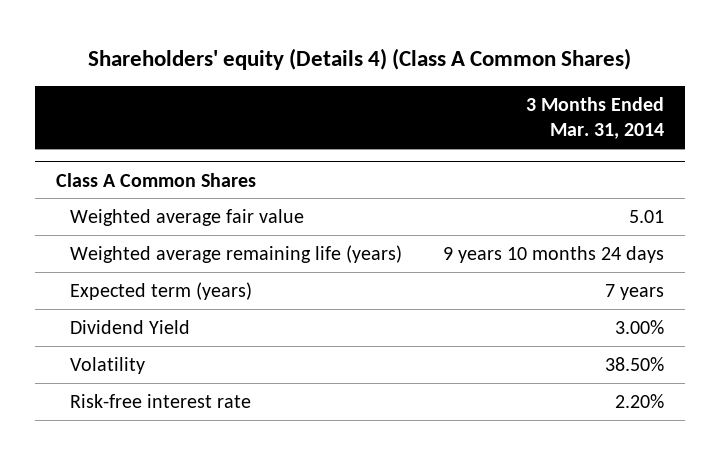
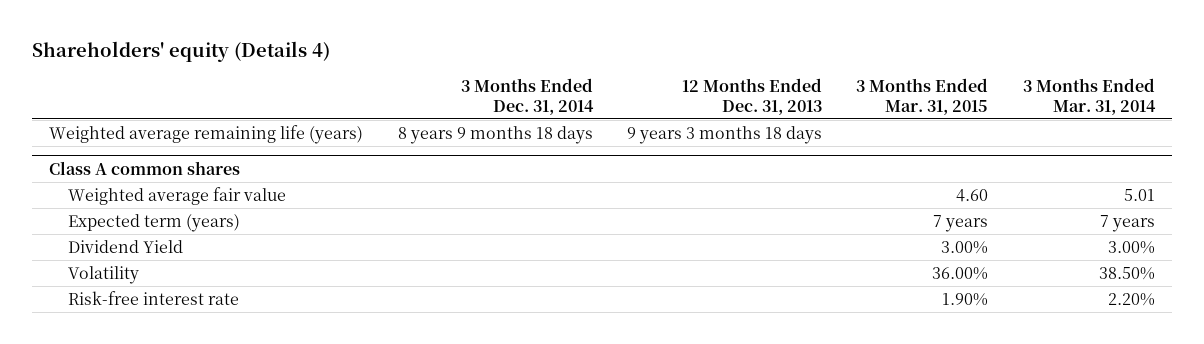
[88,48,632,71] Shareholders' equity (Details 4) (Class A Common Shares) -> [31,41,330,63] Shareholders' equity (Details 4)
none -> [460,77,594,115] 3 Months Ended Dec. 31, 2014
none -> [681,77,822,115] 12 Months Ended Dec. 31, 2013
none -> [856,77,989,115] 3 Months Ended Mar. 31, 2015
none -> [49,124,364,144] Weighted average remaining life (years)
[55,172,256,187] Class A Common Shares -> [49,160,241,175] Class A common shares
[69,244,402,263] Weighted average remaining life (years) -> none

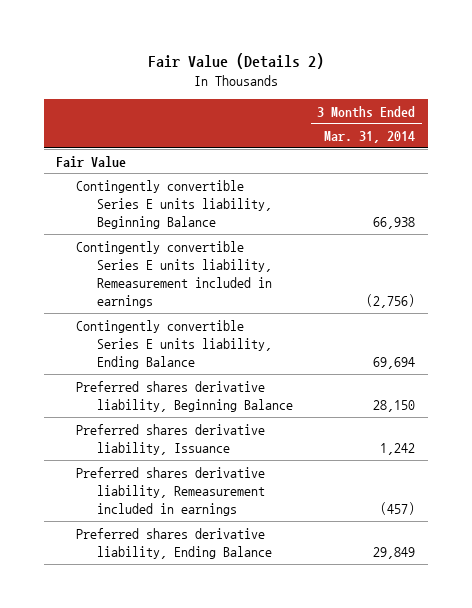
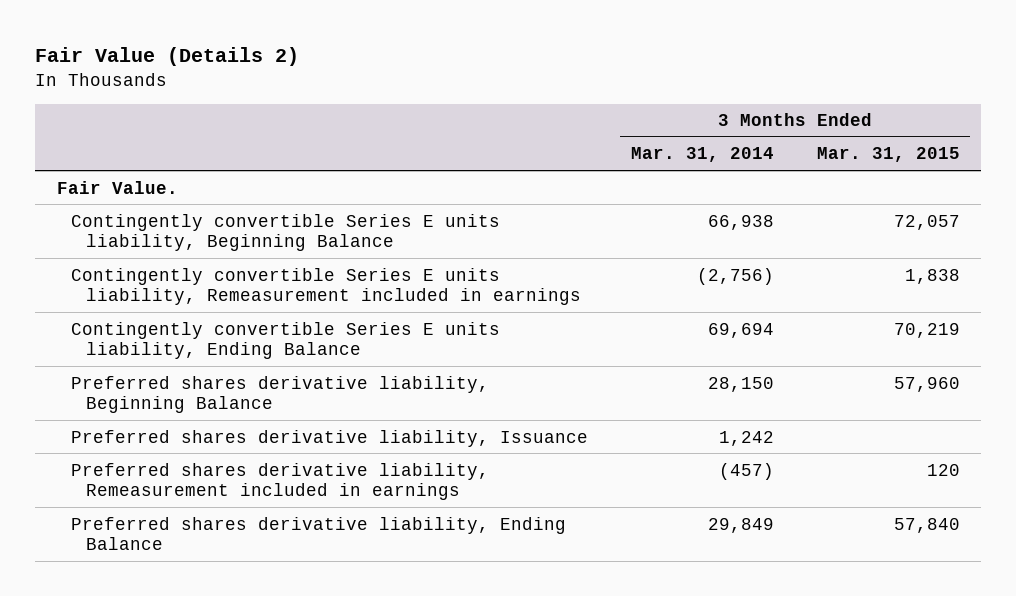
none -> [816,147,960,163] Mar. 31, 2015
[56,155,127,167] Fair Value -> [56,180,178,194] Fair Value.

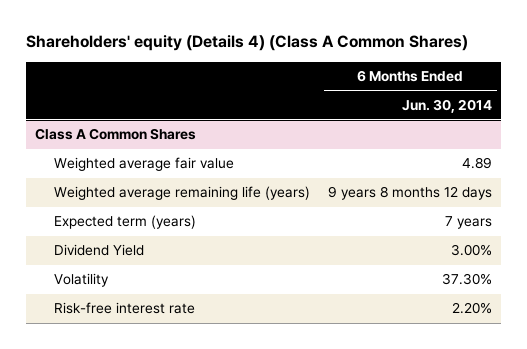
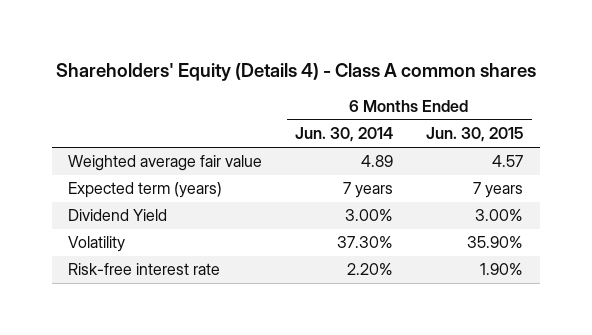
[25,35,468,52] Shareholders' equity (Details 4) (Class A Common Shares) -> [55,62,536,81] Shareholders' Equity (Details 4) - Class A common shares
none -> [426,127,524,143] Jun. 30, 2015
[34,128,196,141] Class A Common Shares -> none
[54,186,311,201] Weighted average remaining life (years) -> none

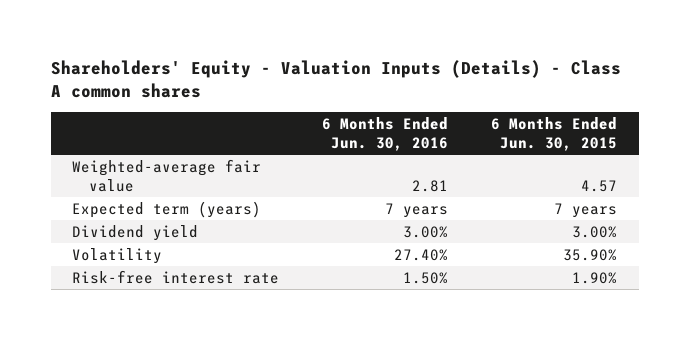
[55,62,536,81] Shareholders' Equity (Details 4) - Class A common shares -> [50,59,621,99] Shareholders' Equity - Valuation Inputs (Details) - Class A common shares
[295,127,394,143] Jun. 30, 2014 -> none
none -> [322,117,449,151] 6 Months Ended Jun. 30, 2016
[68,155,263,172] Weighted average fair value -> [72,158,262,192] Weighted-average fair value
[68,209,168,222] Dividend Yield -> [72,224,199,241] Dividend yield

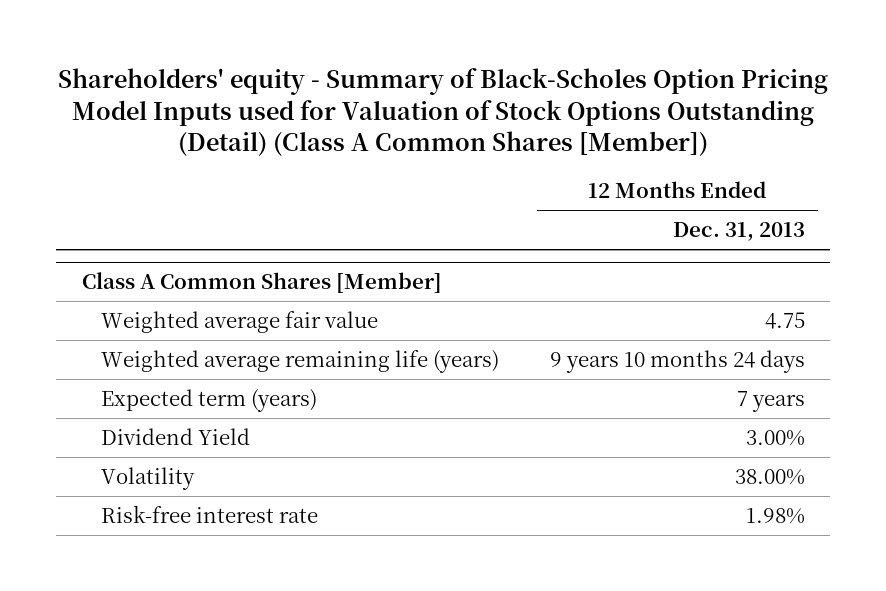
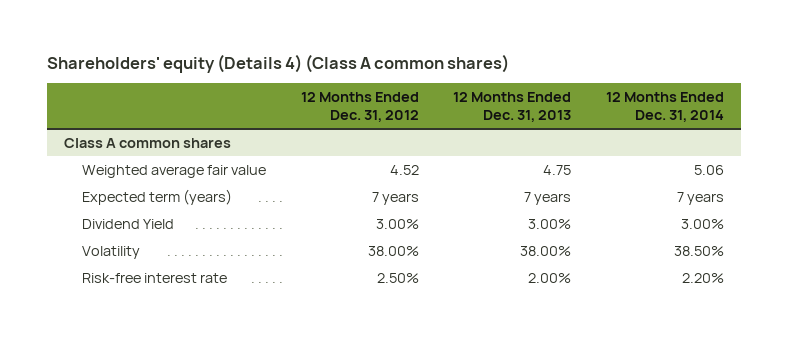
[58,67,829,157] Shareholders' equity - Summary of Black-Scholes Option Pricing Model Inputs used for Valuation of Stock Options Outstanding (Detail) (Class A Common Shares [Member]) -> [46,54,509,74] Shareholders' equity (Details 4) (Class A common shares)
none -> [300,91,419,123] 12 Months Ended Dec. 31, 2012
none -> [606,91,725,123] 12 Months Ended Dec. 31, 2014
[81,271,442,293] Class A Common Shares [Member] -> [64,137,232,148] Class A common shares
[101,349,500,373] Weighted average remaining life (years) -> none
[745,507,805,524] 1.98% -> [528,272,572,283] 2.00%

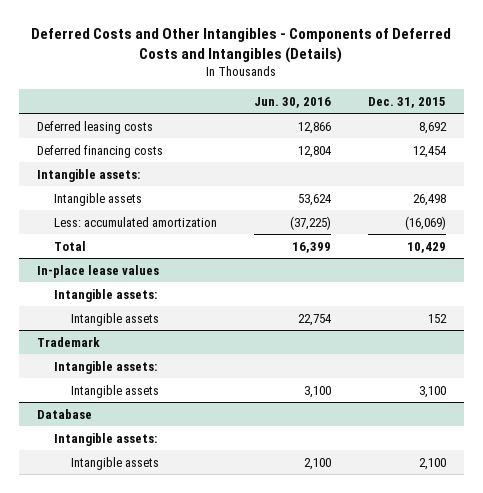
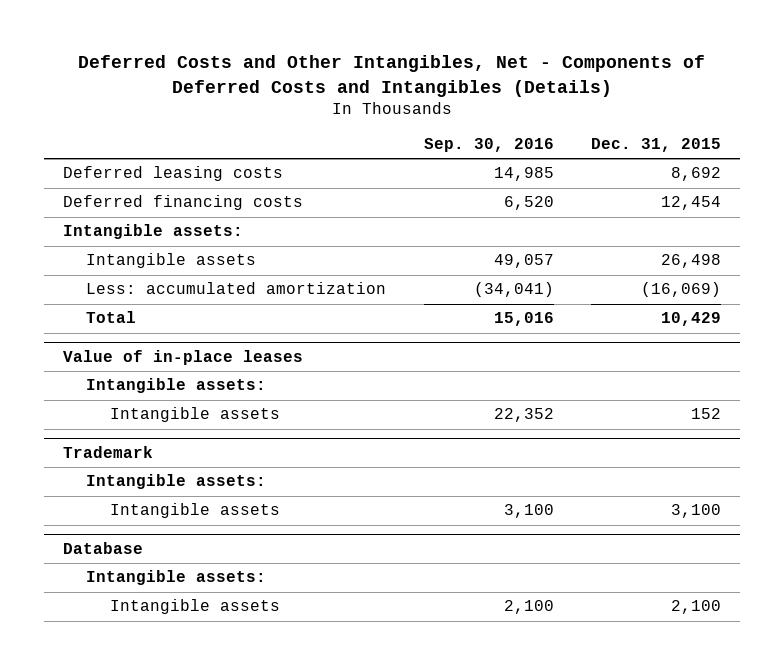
[31,27,452,63] Deferred Costs and Other Intangibles - Components of Deferred Costs and Intangibles (Details) -> [77,55,705,97] Deferred Costs and Other Intangibles, Net - Components of Deferred Costs and Intangibles (Details)
[253,96,331,108] Jun. 30, 2016 -> none
none -> [423,138,554,153] Sep. 30, 2016
[36,264,159,278] In-place lease values -> [62,350,303,366] Value of in-place leases

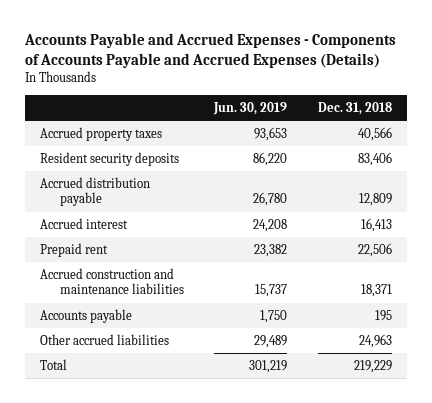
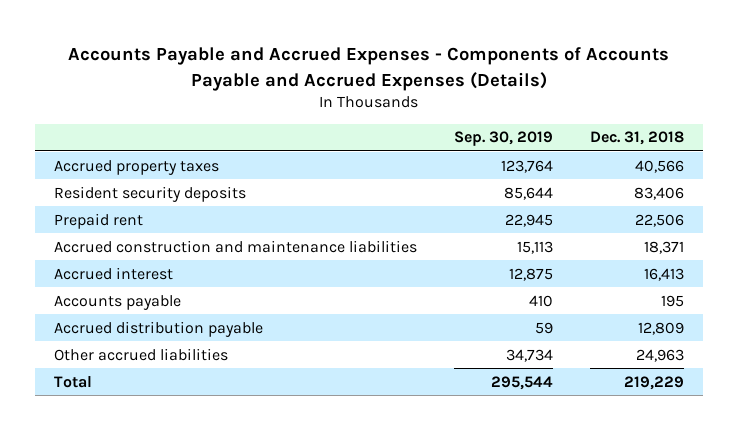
[213,102,288,116] Jun. 30, 2019 -> none
none -> [453,131,553,147] Sep. 30, 2019
[39,217,128,229] Accrued interest -> [53,266,173,280] Accrued interest
[39,176,150,207] Accrued distribution payable -> [53,320,263,337] Accrued distribution payable

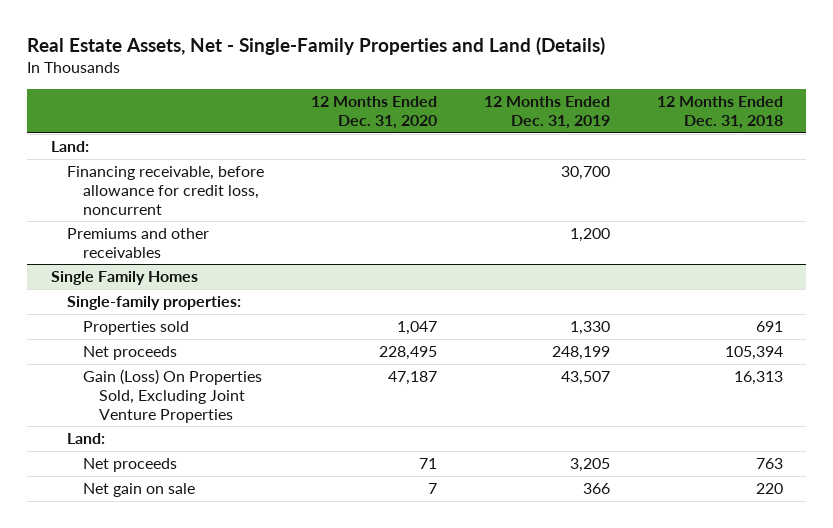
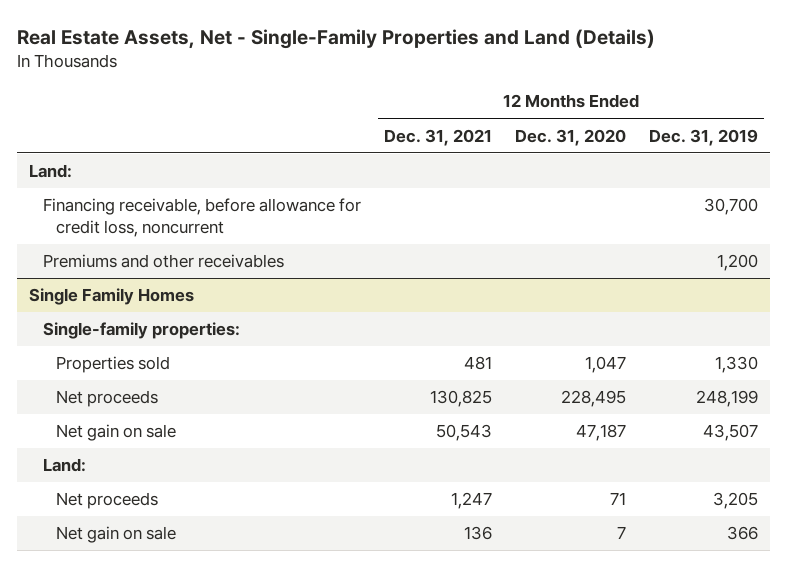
[656,96,783,130] 12 Months Ended Dec. 31, 2018 -> none
none -> [383,128,492,146] Dec. 31, 2021
[83,369,263,423] Gain (Loss) On Properties Sold, Excluding Joint Venture Properties -> [56,424,177,442] Net gain on sale

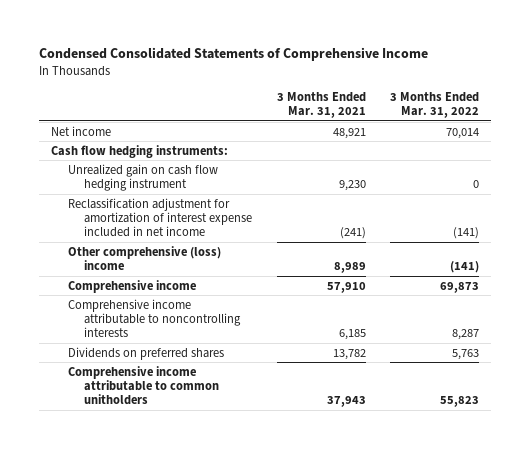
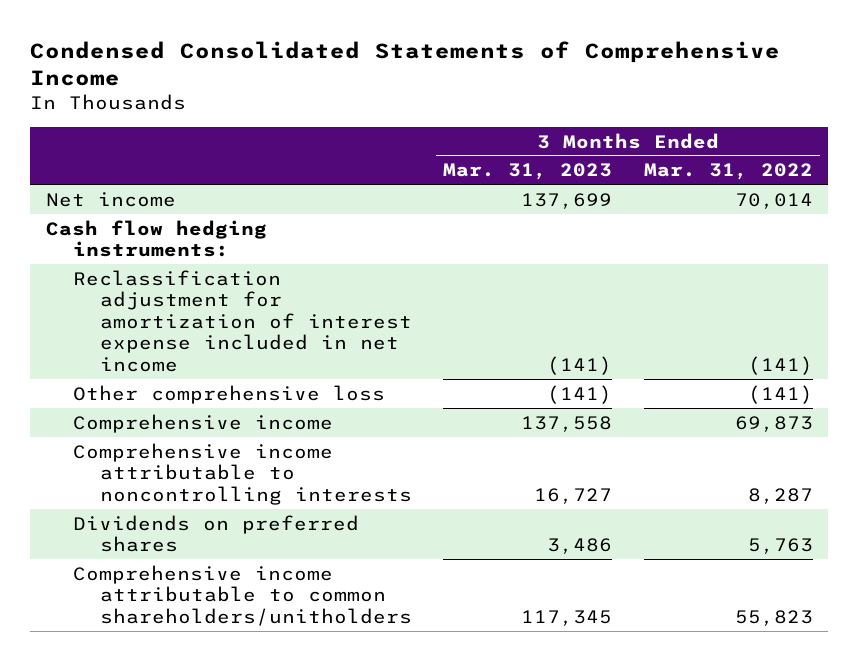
[276,91,366,119] 3 Months Ended Mar. 31, 2021 -> none
none -> [443,163,613,181] Mar. 31, 2023
[67,163,218,192] Unrealized gain on cash flow hedging instrument -> none
[67,245,221,271] Other comprehensive (loss) income -> [72,384,385,404] Other comprehensive loss
[67,365,220,406] Comprehensive income attributable to common unitholders -> [72,564,413,626] Comprehensive income attributable to common shareholders/unitholders

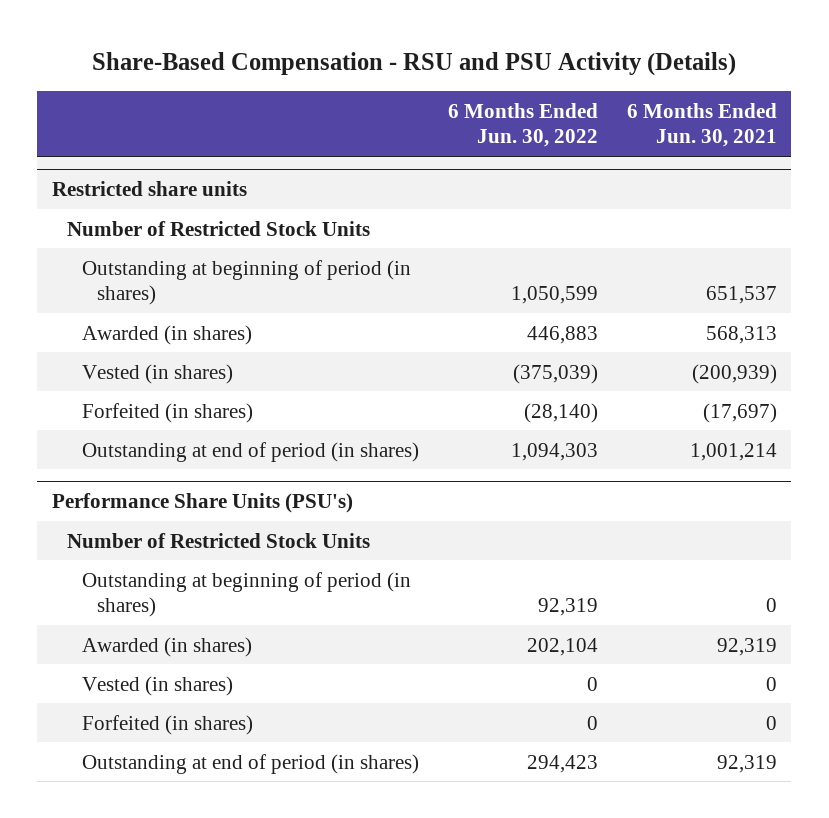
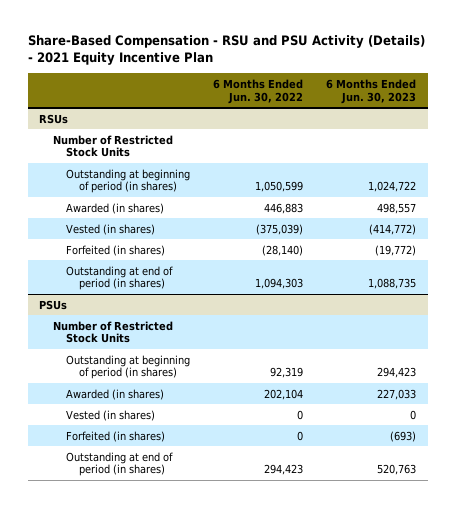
[92,52,737,77] Share-Based Compensation - RSU and PSU Activity (Details) -> [27,34,425,66] Share-Based Compensation - RSU and PSU Activity (Details) - 2021 Equity Incentive Plan
[626,102,777,148] 6 Months Ended Jun. 30, 2021 -> none
none -> [326,78,417,104] 6 Months Ended Jun. 30, 2023
[51,181,247,197] Restricted share units -> [39,113,69,124] RSUs
[51,493,353,514] Performance Share Units (PSU's) -> [39,299,68,310] PSUs

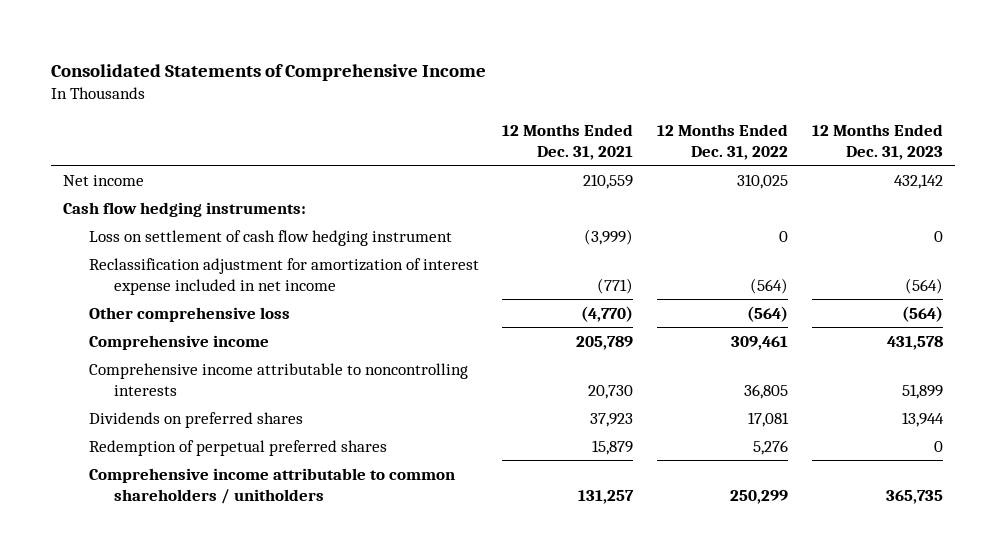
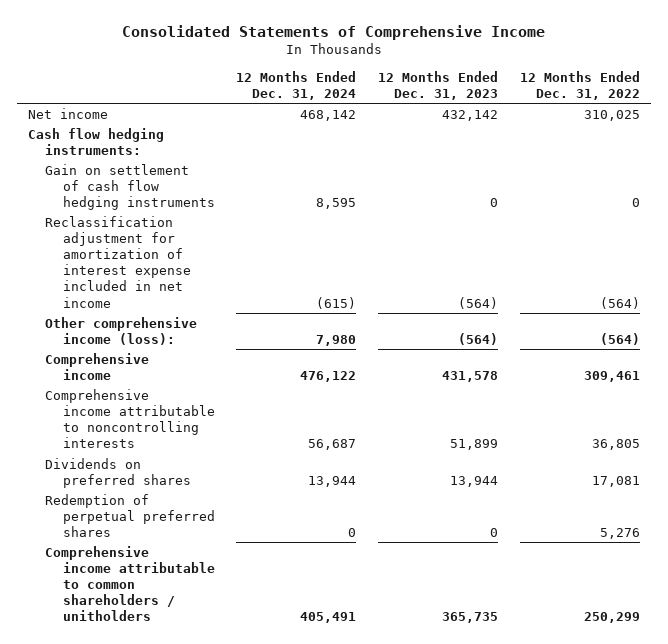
[502,123,634,160] 12 Months Ended Dec. 31, 2021 -> none
none -> [236,70,357,100] 12 Months Ended Dec. 31, 2024
[88,229,452,246] Loss on settlement of cash flow hedging instrument -> [45,163,215,211] Gain on settlement of cash flow hedging instruments
[88,306,290,322] Other comprehensive loss -> [45,316,198,345] Other comprehensive income (loss):

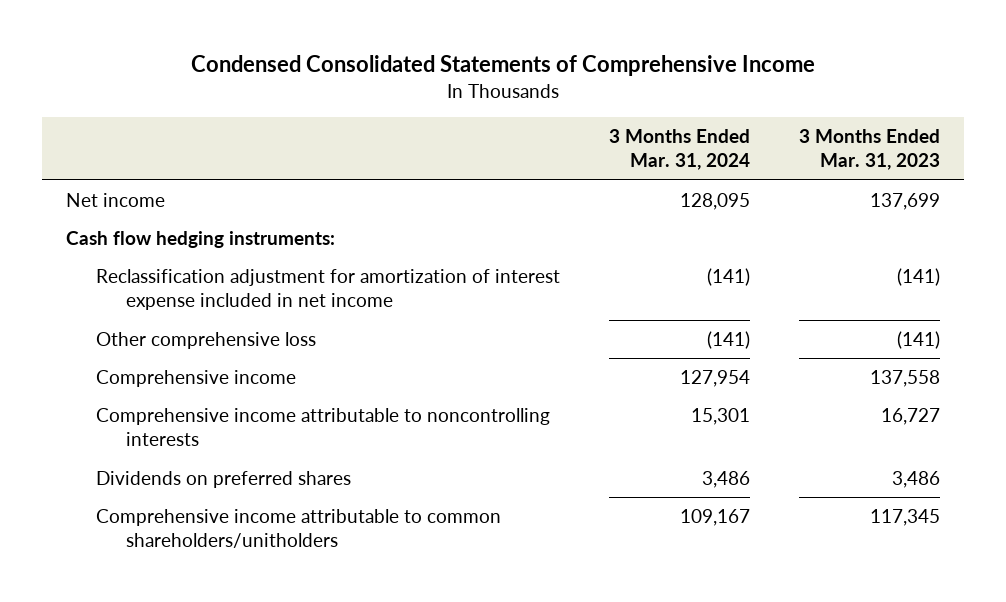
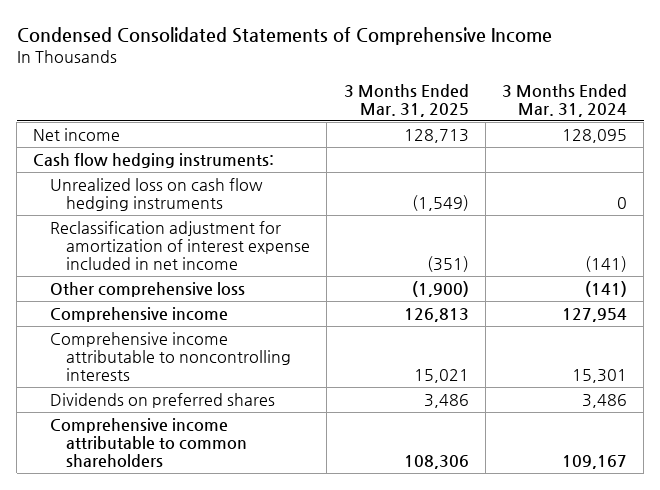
[798,129,940,171] 3 Months Ended Mar. 31, 2023 -> none
none -> [343,83,469,117] 3 Months Ended Mar. 31, 2025
none -> [49,177,263,211] Unrealized loss on cash flow hedging instruments
[96,509,502,549] Comprehensive income attributable to common shareholders/unitholders -> [49,417,248,467] Comprehensive income attributable to common shareholders

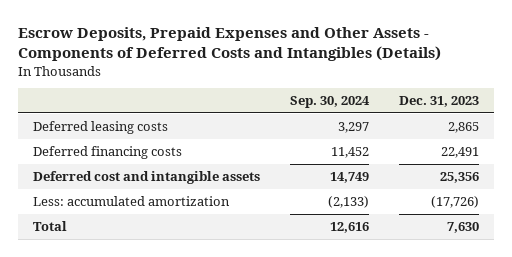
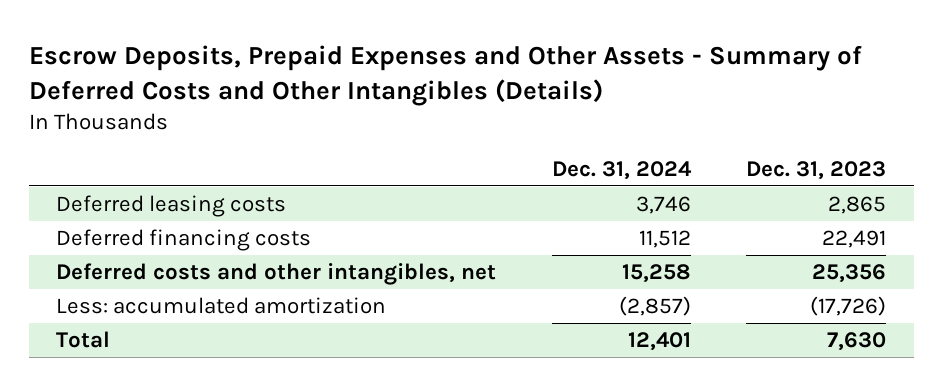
[18,27,442,62] Escrow Deposits, Prepaid Expenses and Other Assets - Components of Deferred Costs and Intangibles (Details) -> [28,44,862,106] Escrow Deposits, Prepaid Expenses and Other Assets - Summary of Deferred Costs and Other Intangibles (Details)
[290,96,371,109] Sep. 30, 2024 -> none
none -> [551,160,692,180] Dec. 31, 2024
[33,170,261,184] Deferred cost and intangible assets -> [56,263,497,286] Deferred costs and other intangibles, net

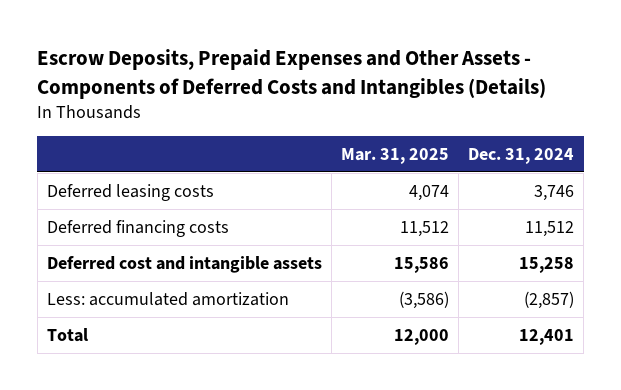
[28,44,862,106] Escrow Deposits, Prepaid Expenses and Other Assets - Summary of Deferred Costs and Other Intangibles (Details) -> [37,49,547,99] Escrow Deposits, Prepaid Expenses and Other Assets - Components of Deferred Costs and Intangibles (Details)
[746,160,887,180] Dec. 31, 2023 -> none
none -> [341,147,450,164] Mar. 31, 2025
[56,263,497,286] Deferred costs and other intangibles, net -> [46,255,322,273] Deferred cost and intangible assets

